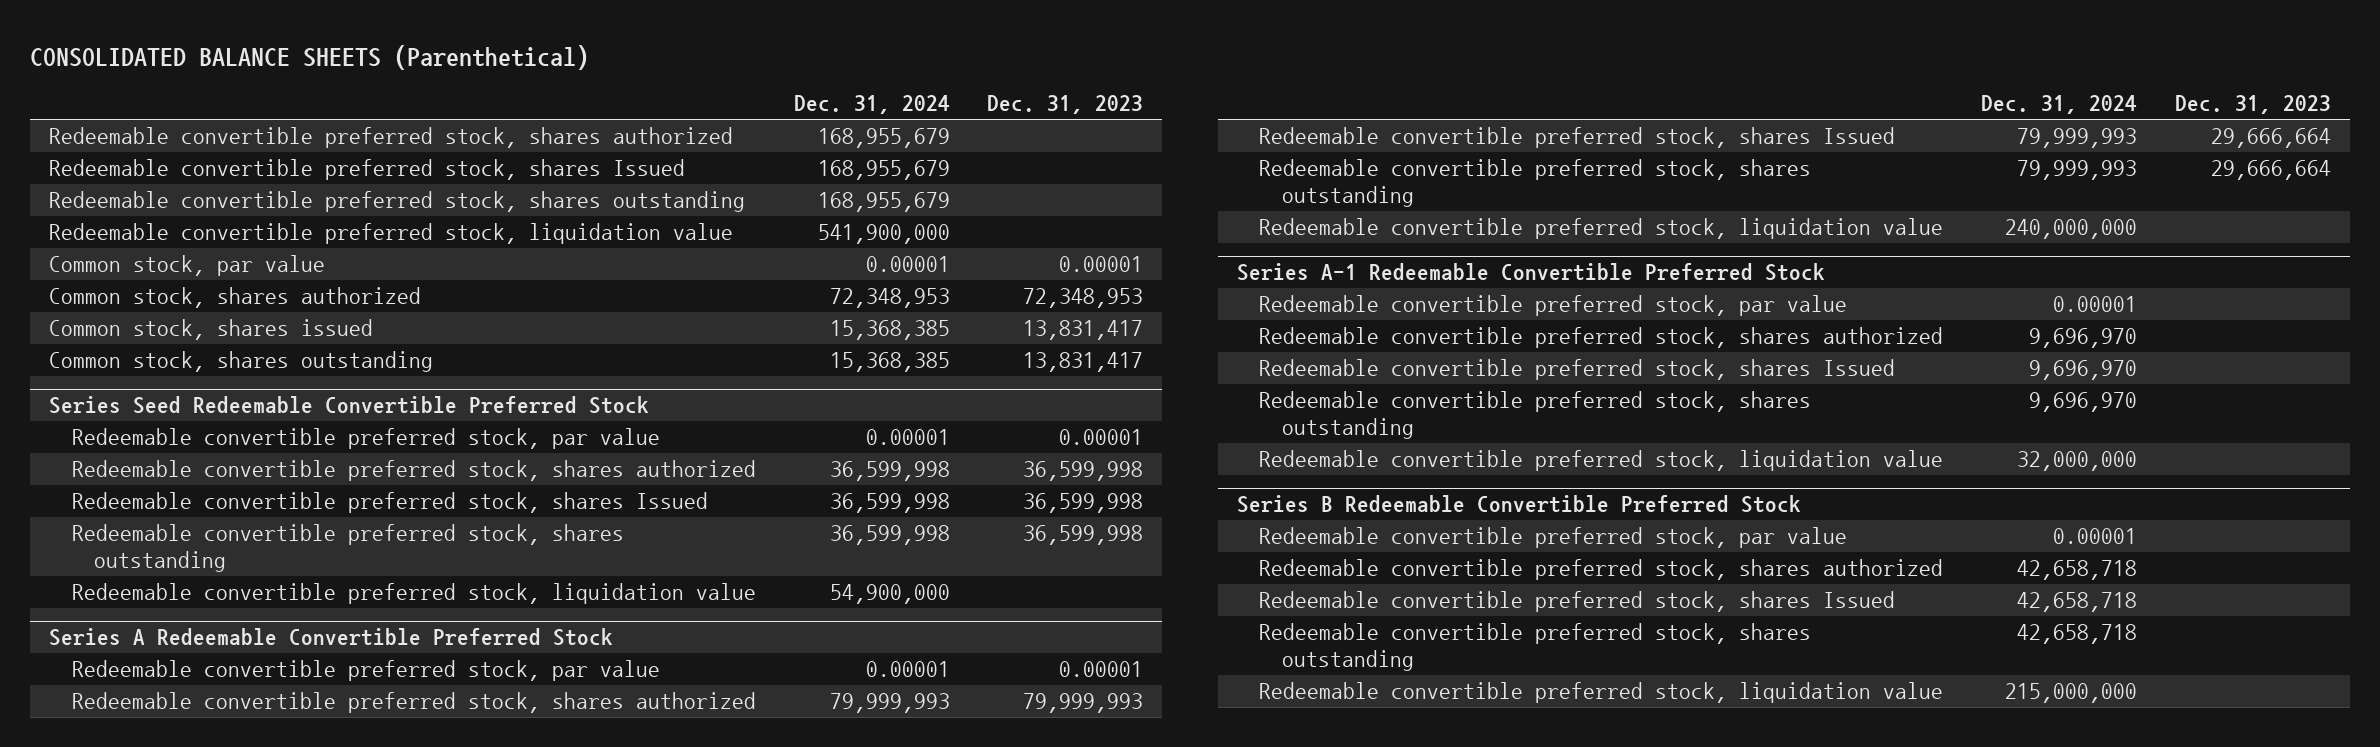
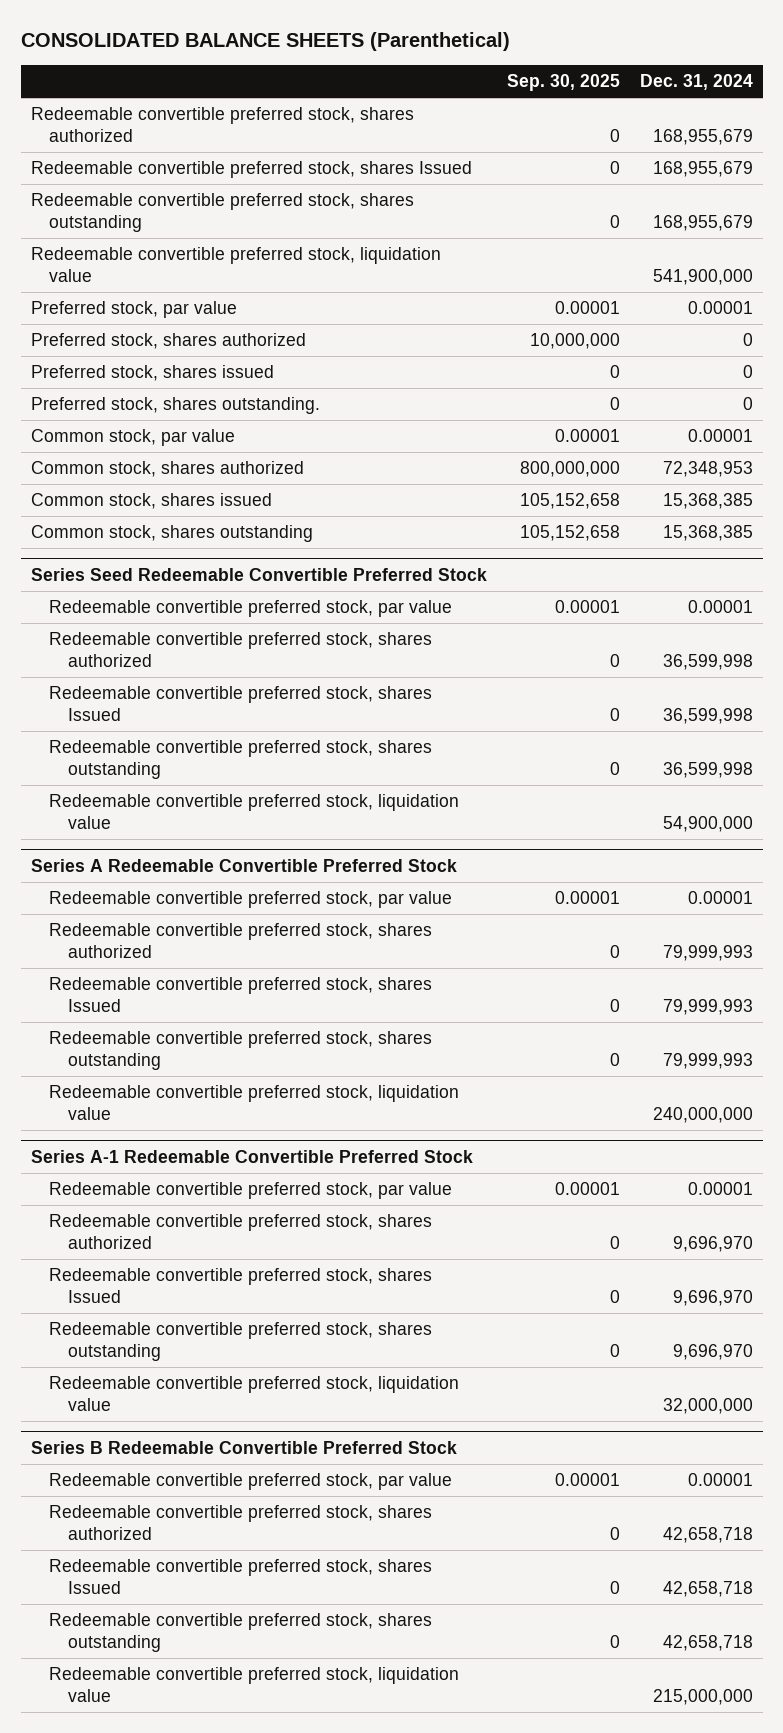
[987,95,1144,115] Dec. 31, 2023 -> none
none -> [506,73,620,91] Sep. 30, 2025
none -> [30,301,237,319] Preferred stock, par value
none -> [30,333,306,350] Preferred stock, shares authorized
none -> [30,365,274,382] Preferred stock, shares issued
none -> [30,397,320,415] Preferred stock, shares outstanding.

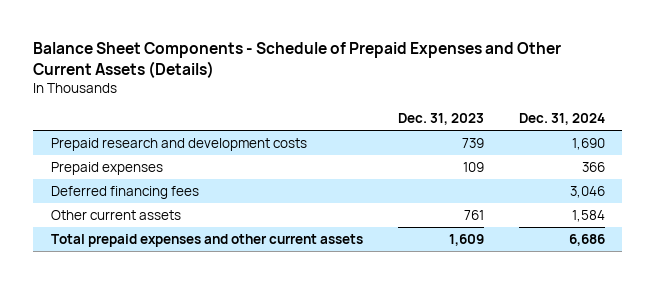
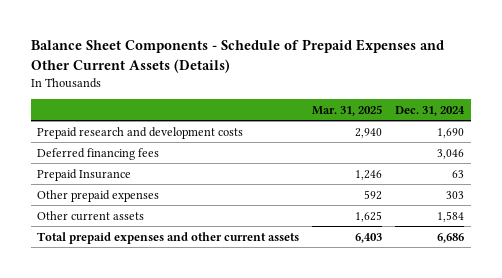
[397,113,484,126] Dec. 31, 2023 -> none
none -> [312,104,383,116] Mar. 31, 2025
[50,161,163,175] Prepaid expenses -> none
none -> [37,168,132,181] Prepaid Insurance
none -> [37,189,160,202] Other prepaid expenses

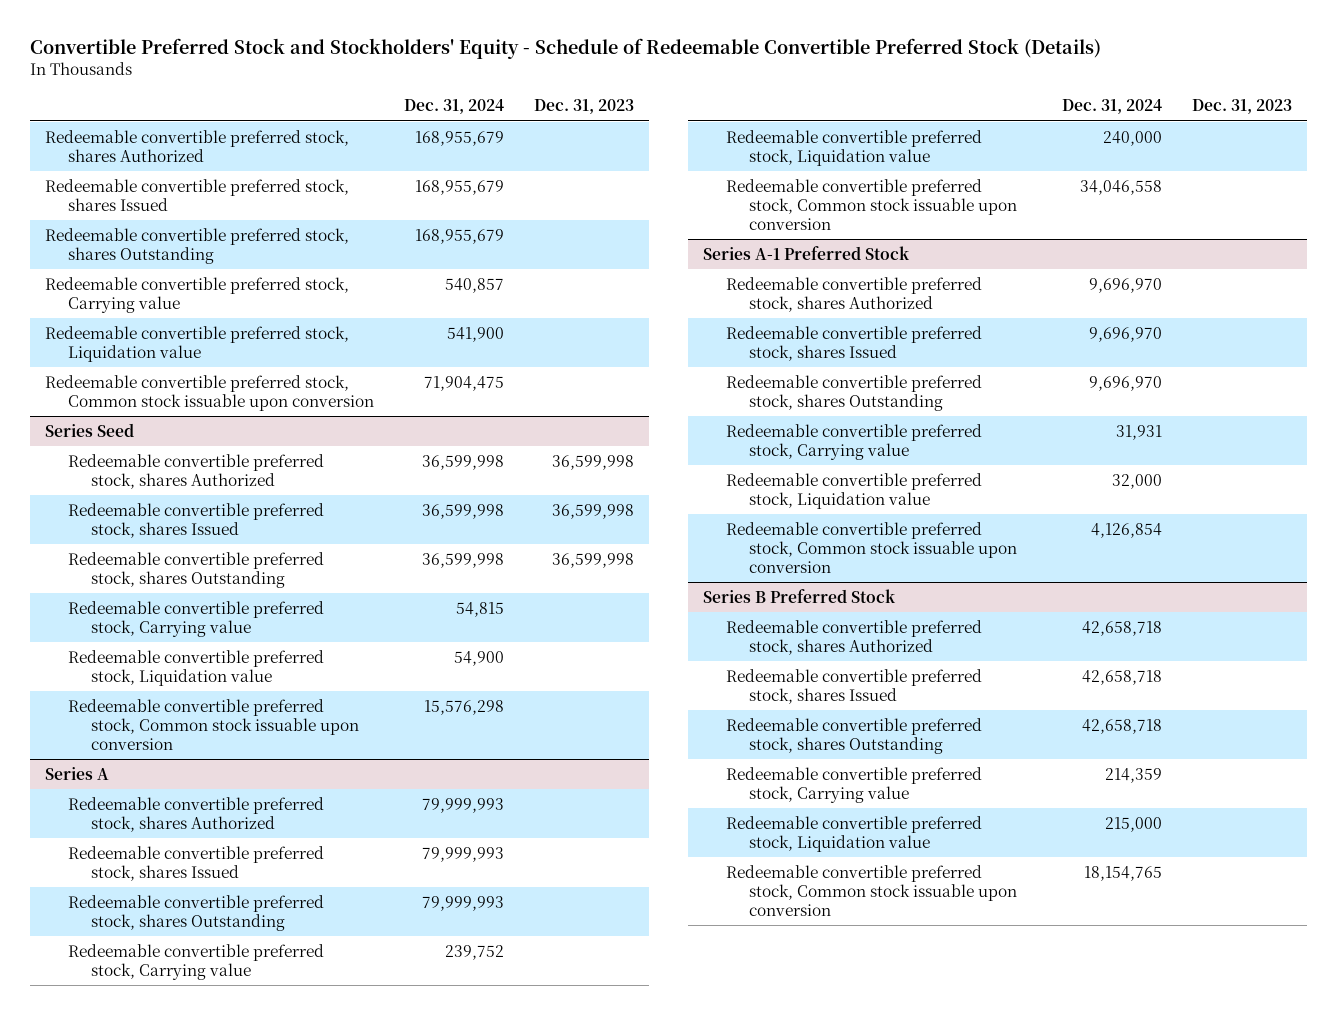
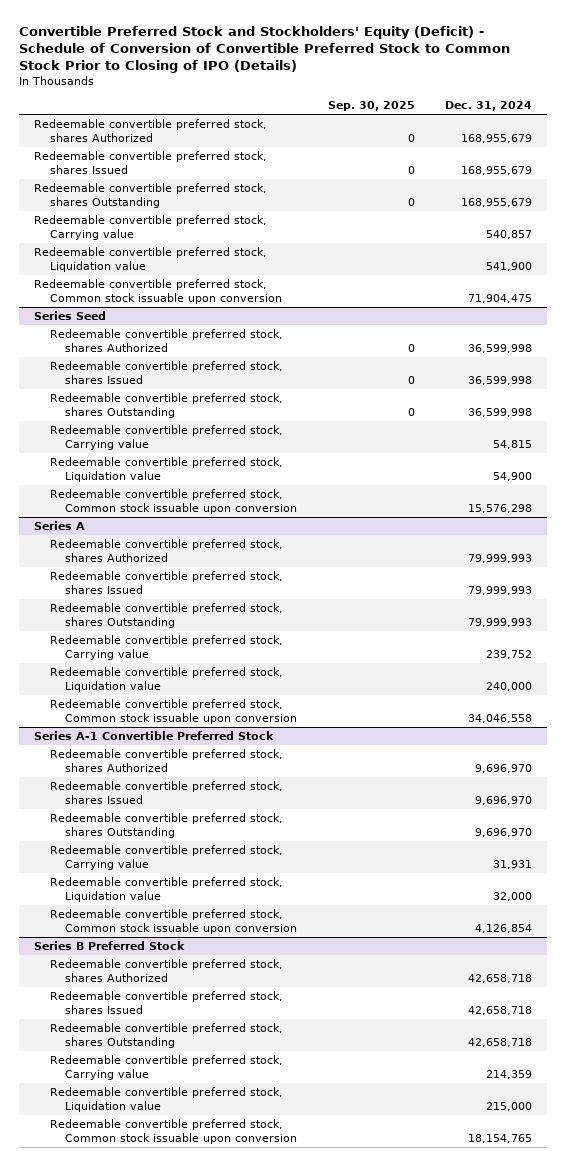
[30,38,1102,60] Convertible Preferred Stock and Stockholders' Equity - Schedule of Redeemable Convertible Preferred Stock (Details) -> [18,25,510,74] Convertible Preferred Stock and Stockholders' Equity (Deficit) - Schedule of Conversion of Convertible Preferred Stock to Common Stock Prior to Closing of IPO (Details)
[534,99,635,115] Dec. 31, 2023 -> none
none -> [327,101,415,112] Sep. 30, 2025
[703,245,911,260] Series A-1 Preferred Stock -> [33,731,274,741] Series A-1 Convertible Preferred Stock

